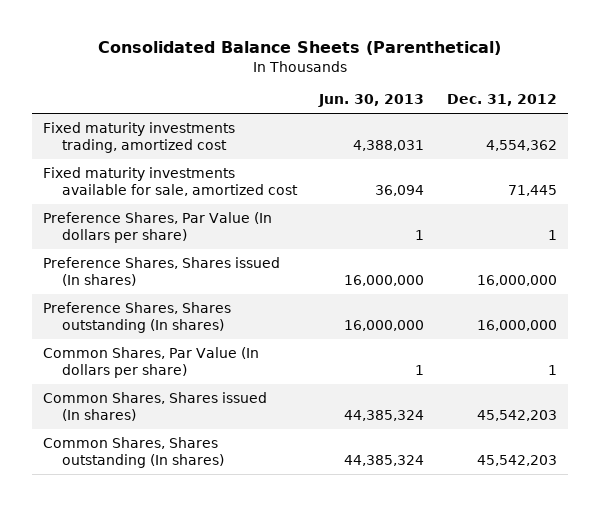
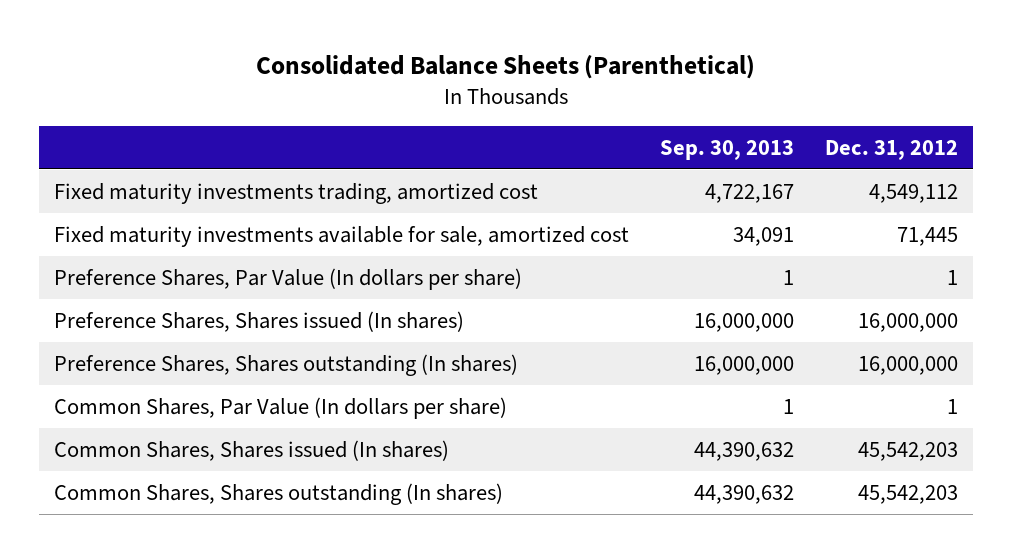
[318,94,425,108] Jun. 30, 2013 -> none
none -> [660,139,795,160] Sep. 30, 2013
[485,140,557,152] 4,554,362 -> [868,183,958,203] 4,549,112

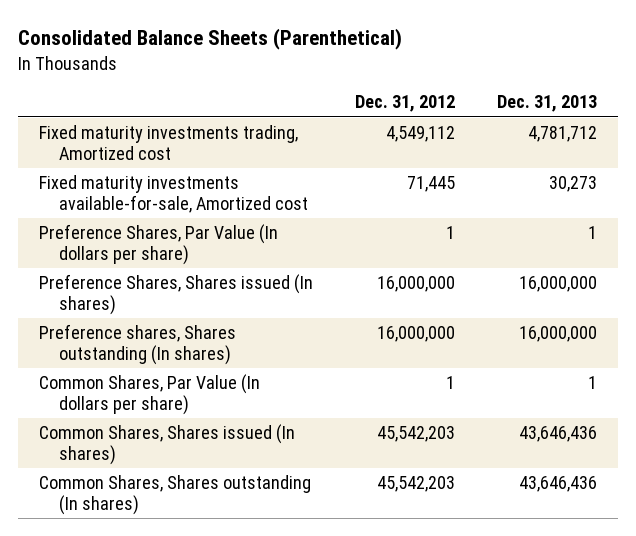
[660,139,795,160] Sep. 30, 2013 -> none
none -> [497,95,598,113] Dec. 31, 2013
[54,182,539,204] Fixed maturity investments trading, amortized cost -> [38,124,298,161] Fixed maturity investments trading, Amortized cost
[54,225,630,247] Fixed maturity investments available for sale, amortized cost -> [38,174,308,214] Fixed maturity investments available-for-sale, Amortized cost
[54,353,519,376] Preference Shares, Shares outstanding (In shares) -> [38,323,236,366] Preference shares, Shares outstanding (In shares)

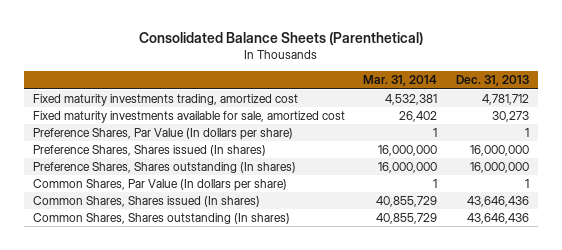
[354,95,455,113] Dec. 31, 2012 -> none
none -> [363,75,438,87] Mar. 31, 2014
[38,124,298,161] Fixed maturity investments trading, Amortized cost -> [33,94,299,107] Fixed maturity investments trading, amortized cost
[38,174,308,214] Fixed maturity investments available-for-sale, Amortized cost -> [33,111,346,124] Fixed maturity investments available for sale, amortized cost
[38,323,236,366] Preference shares, Shares outstanding (In shares) -> [33,162,297,174] Preference Shares, Shares outstanding (In shares)

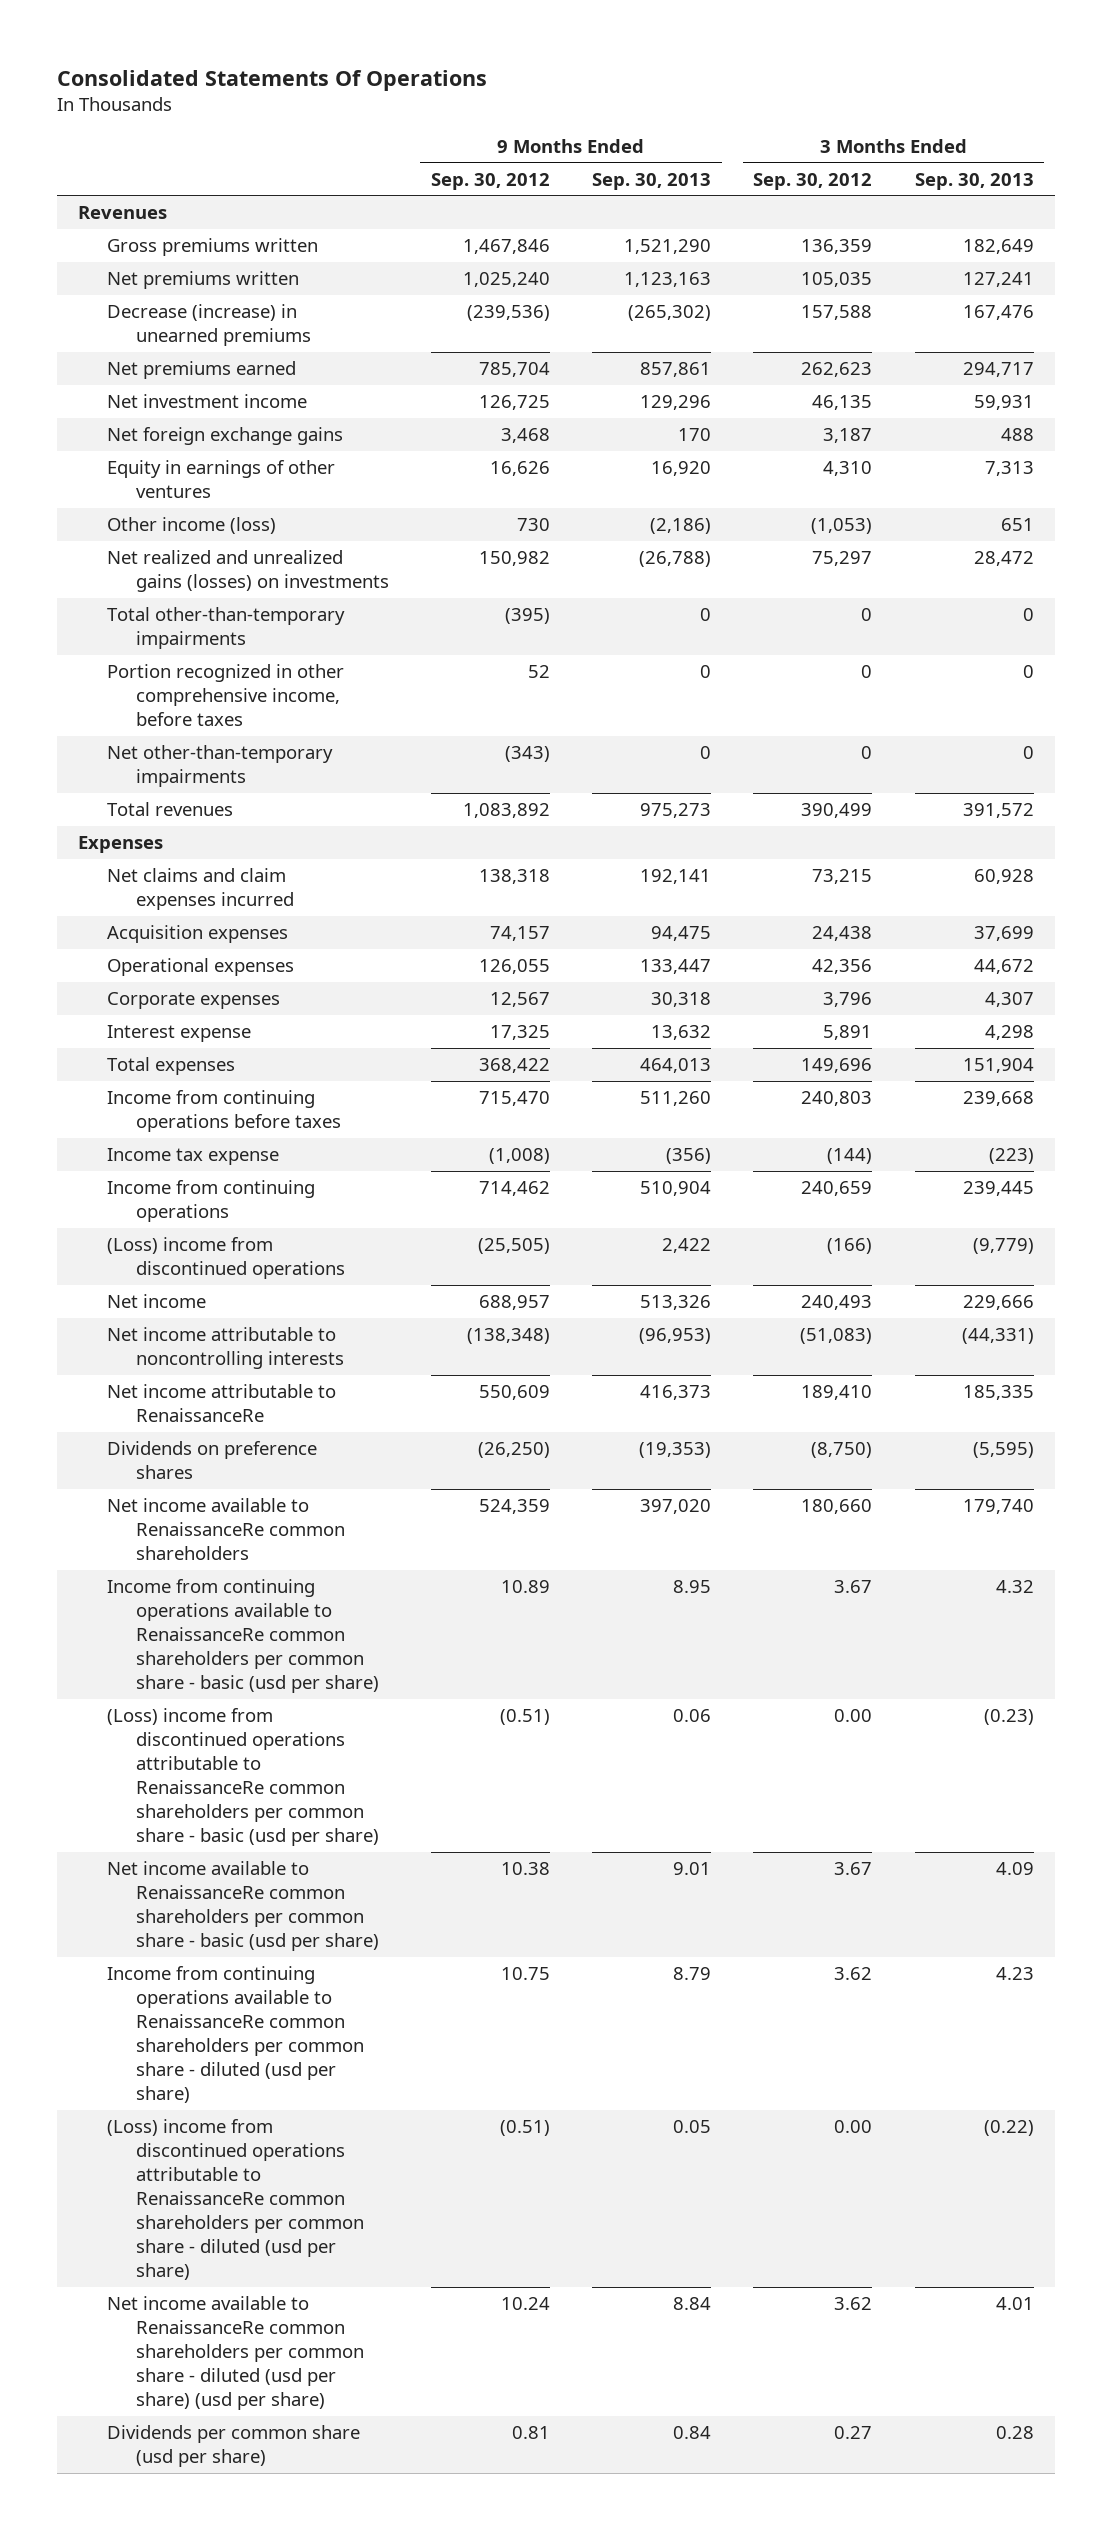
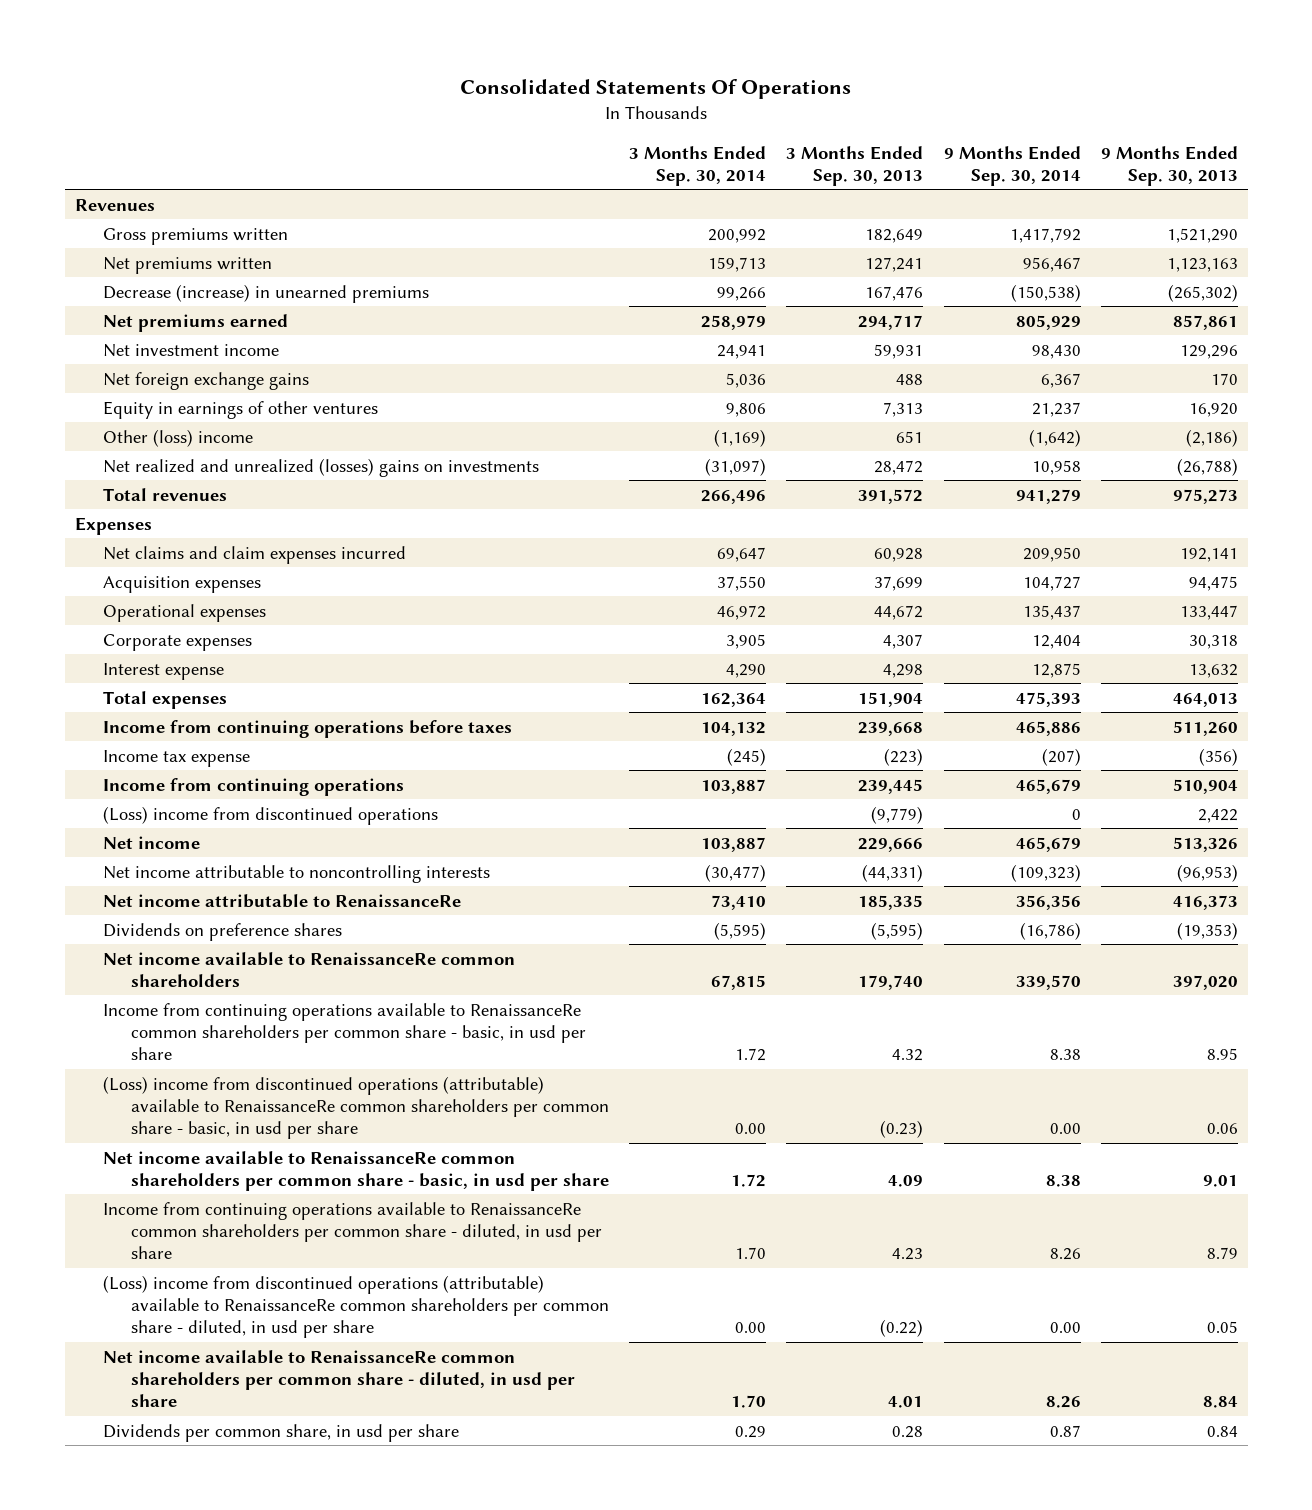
[430,172,550,190] Sep. 30, 2012 -> none
[753,172,873,190] Sep. 30, 2012 -> none
none -> [629,145,767,186] 3 Months Ended Sep. 30, 2014
none -> [943,145,1081,186] 9 Months Ended Sep. 30, 2014
[107,607,346,650] Total other-than-temporary impairments -> none
[107,664,345,727] Portion recognized in other comprehensive income, before taxes -> none
[107,745,334,788] Net other-than-temporary impairments -> none
[107,517,277,535] Other income (loss) -> [103,428,254,447] Other (loss) income
[107,550,389,593] Net realized and unrealized gains (losses) on investments -> [103,457,540,477] Net realized and unrealized (losses) gains on investments
[107,1579,379,1694] Income from continuing operations available to RenaissanceRe common shareholders per common share - basic (usd per share) -> [103,1002,587,1060] Income from continuing operations available to RenaissanceRe common shareholders per common share - basic, in usd per share
[107,1708,379,1847] (Loss) income from discontinued operations attributable to RenaissanceRe common shareholders per common share - basic (usd per share) -> [103,1075,610,1139] (Loss) income from discontinued operations (attributable) available to RenaissanceRe common shareholders per common share - basic, in usd per share
[107,1861,379,1952] Net income available to RenaissanceRe common shareholders per common share - basic (usd per share) -> [103,1150,610,1191] Net income available to RenaissanceRe common shareholders per common share - basic, in usd per share
[107,1966,364,2104] Income from continuing operations available to RenaissanceRe common shareholders per common share - diluted (usd per share) -> [103,1201,603,1259] Income from continuing operations available to RenaissanceRe common shareholders per common share - diluted, in usd per share
[107,2119,364,2281] (Loss) income from discontinued operations attributable to RenaissanceRe common shareholders per common share - diluted (usd per share) -> [103,1274,610,1338] (Loss) income from discontinued operations (attributable) available to RenaissanceRe common shareholders per common share - diluted, in usd per share
[107,2296,364,2411] Net income available to RenaissanceRe common shareholders per common share - diluted (usd per share) (usd per share) -> [103,1349,576,1407] Net income available to RenaissanceRe common shareholders per common share - diluted, in usd per share
[107,2425,361,2468] Dividends per common share (usd per share) -> [103,1423,460,1442] Dividends per common share, in usd per share

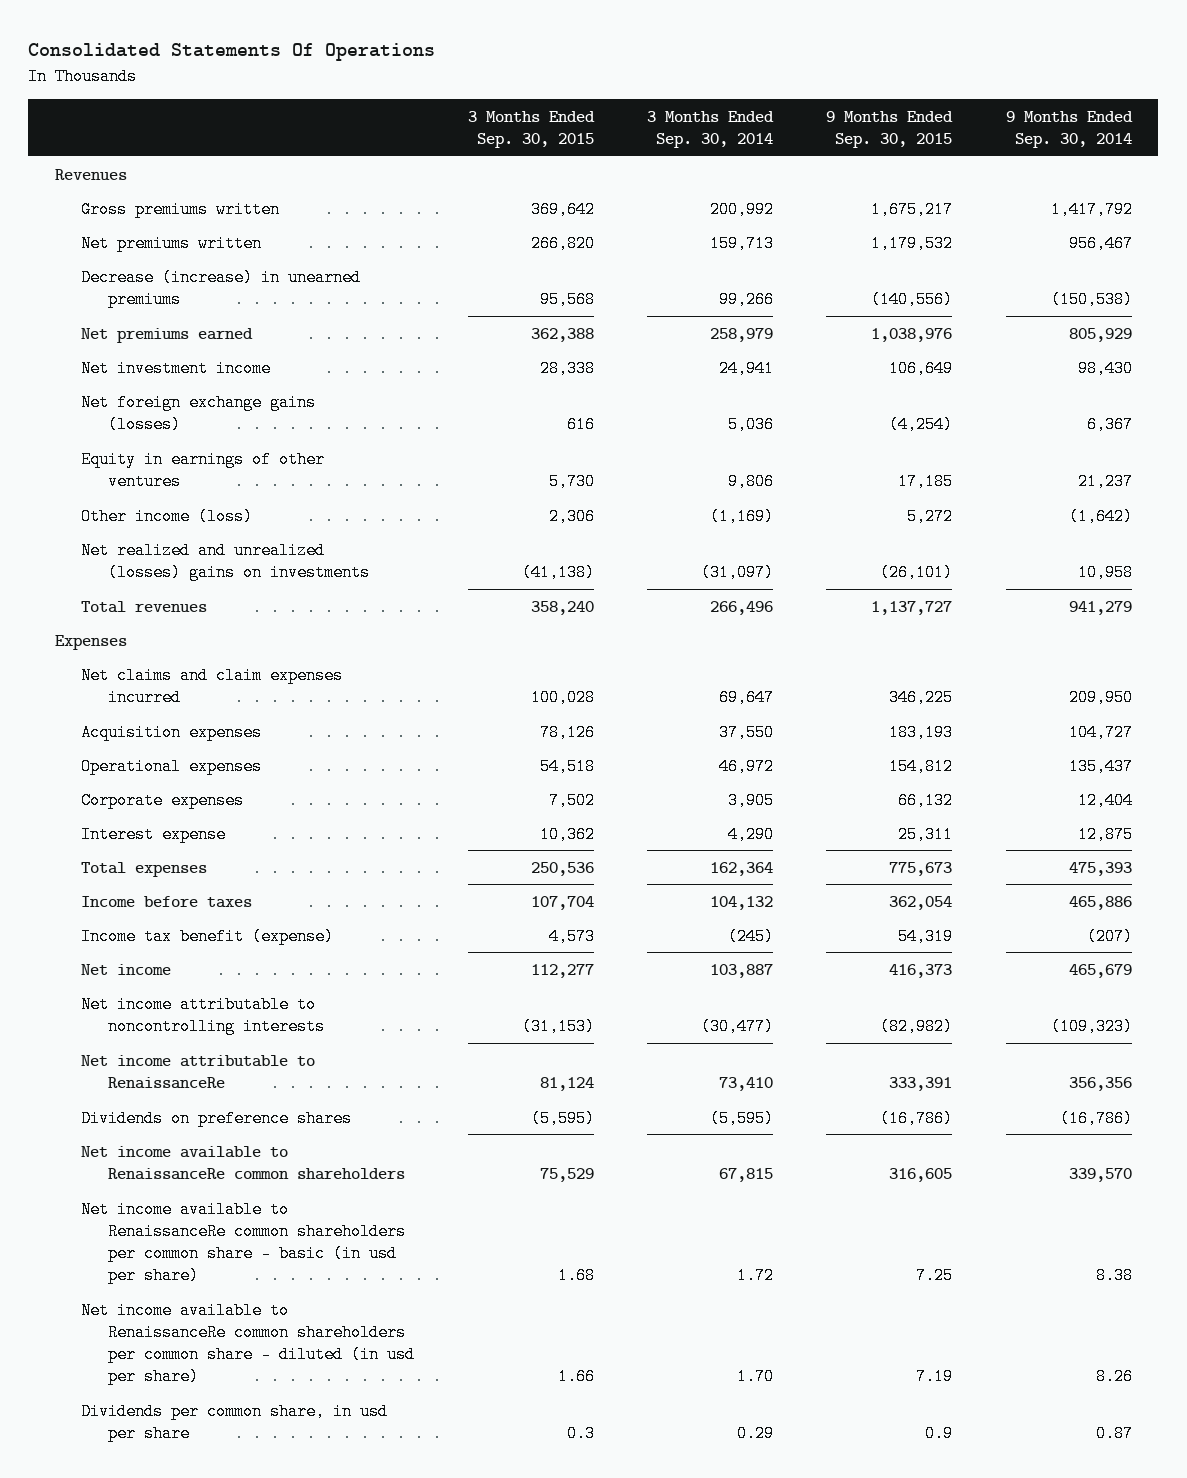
[786,145,924,186] 3 Months Ended Sep. 30, 2013 -> none
[1100,145,1238,186] 9 Months Ended Sep. 30, 2013 -> none
none -> [467,110,595,149] 3 Months Ended Sep. 30, 2015
none -> [826,110,954,149] 9 Months Ended Sep. 30, 2015
[103,371,310,390] Net foreign exchange gains -> [81,393,317,434] Net foreign exchange gains (losses)
[103,428,254,447] Other (loss) income -> [81,507,254,525] Other income (loss)
[103,777,405,796] Income from continuing operations -> none
[103,805,439,825] (Loss) income from discontinued operations -> none
[103,719,513,738] Income from continuing operations before taxes -> [81,895,253,908] Income before taxes
[103,749,251,767] Income tax expense -> [81,927,335,945] Income tax benefit (expense)
[103,1002,587,1060] Income from continuing operations available to RenaissanceRe common shareholders per common share - basic, in usd per share -> none
[103,1075,610,1139] (Loss) income from discontinued operations (attributable) available to RenaissanceRe common shareholders per common share - basic, in usd per share -> none
[103,1201,603,1259] Income from continuing operations available to RenaissanceRe common shareholders per common share - diluted, in usd per share -> none
[103,1274,610,1338] (Loss) income from discontinued operations (attributable) available to RenaissanceRe common shareholders per common share - diluted, in usd per share -> none
[103,1150,610,1191] Net income available to RenaissanceRe common shareholders per common share - basic, in usd per share -> [81,1200,407,1285] Net income available to RenaissanceRe common shareholders per common share - basic (in usd per share)
[103,1349,576,1407] Net income available to RenaissanceRe common shareholders per common share - diluted, in usd per share -> [81,1301,416,1386] Net income available to RenaissanceRe common shareholders per common share - diluted (in usd per share)

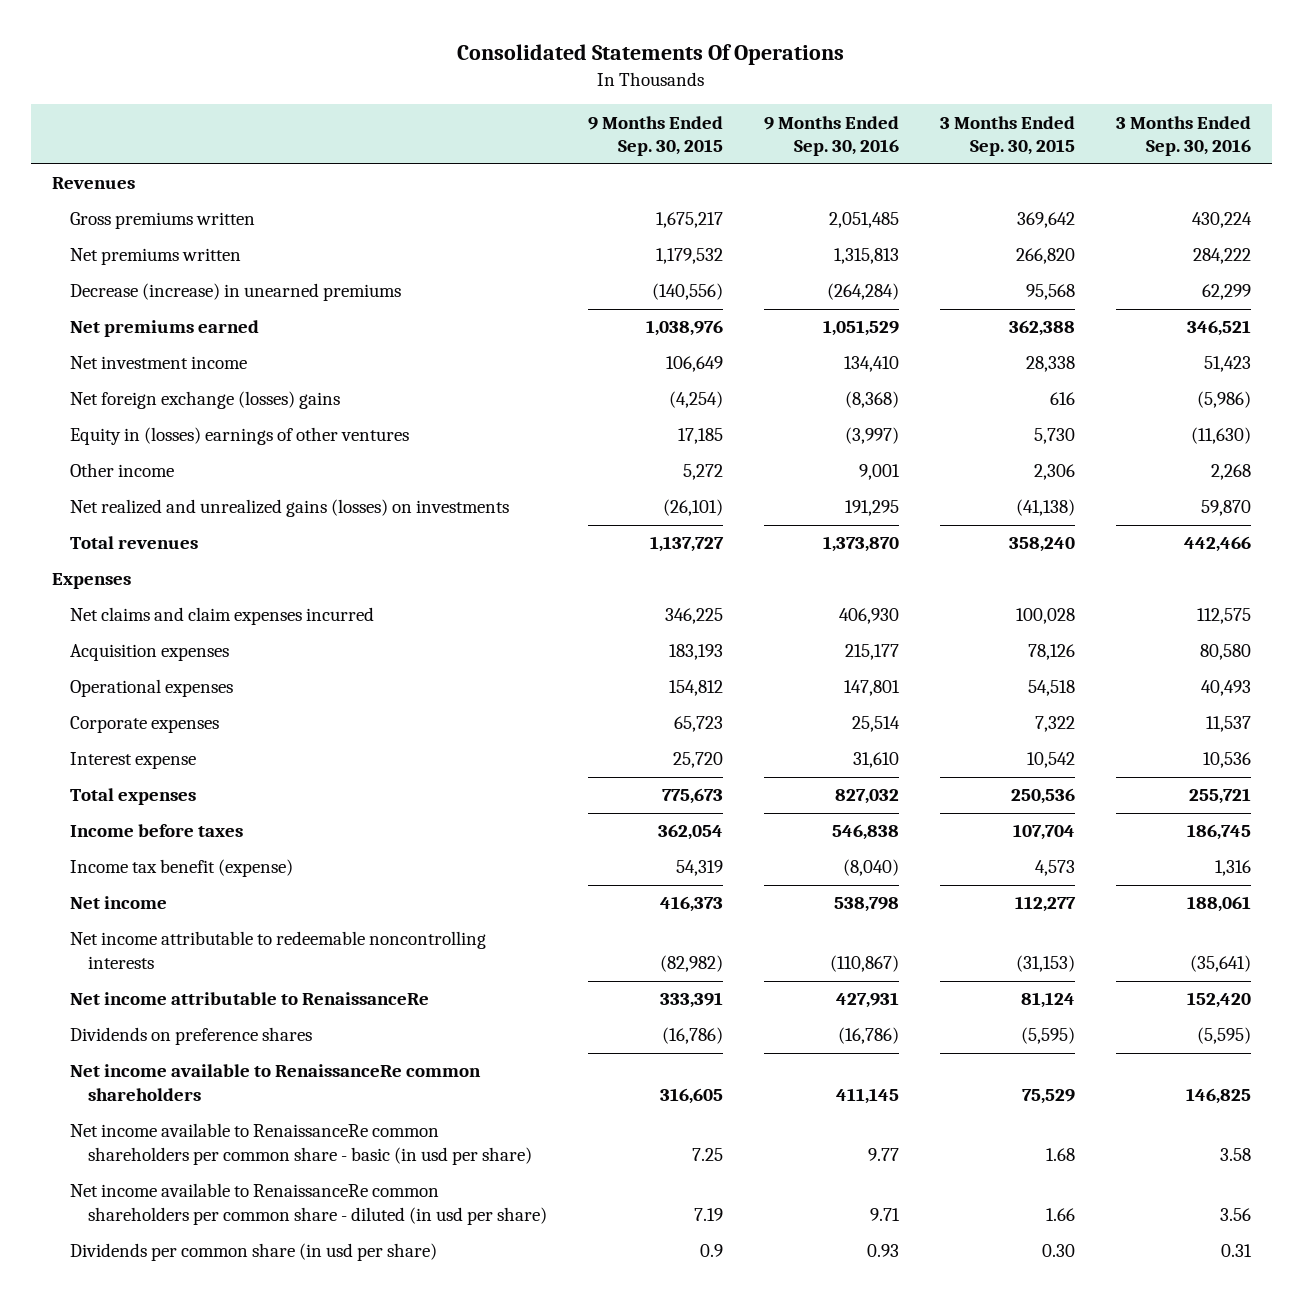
[646,110,774,149] 3 Months Ended Sep. 30, 2014 -> none
[1005,110,1133,149] 9 Months Ended Sep. 30, 2014 -> none
none -> [764,115,900,157] 9 Months Ended Sep. 30, 2016
none -> [1116,115,1252,157] 3 Months Ended Sep. 30, 2016
[81,393,317,434] Net foreign exchange gains (losses) -> [69,391,340,410] Net foreign exchange (losses) gains
[81,450,326,491] Equity in earnings of other ventures -> [69,427,409,446] Equity in (losses) earnings of other ventures
[81,507,254,525] Other income (loss) -> [69,463,174,478] Other income
[81,541,371,582] Net realized and unrealized (losses) gains on investments -> [69,499,509,518] Net realized and unrealized gains (losses) on investments
[548,791,595,809] 7,502 -> [1035,716,1076,733] 7,322
[898,791,954,809] 66,132 -> [673,716,723,733] 65,723
[539,825,595,843] 10,362 -> [1027,752,1076,769] 10,542
[898,825,954,843] 25,311 -> [672,752,723,769] 25,720
[81,995,326,1036] Net income attributable to noncontrolling interests -> [69,931,486,970] Net income attributable to redeemable noncontrolling interests
[81,1402,389,1443] Dividends per common share, in usd per share -> [69,1243,437,1262] Dividends per common share (in usd per share)
[566,1425,595,1443] 0.3 -> [1042,1244,1076,1258] 0.30

